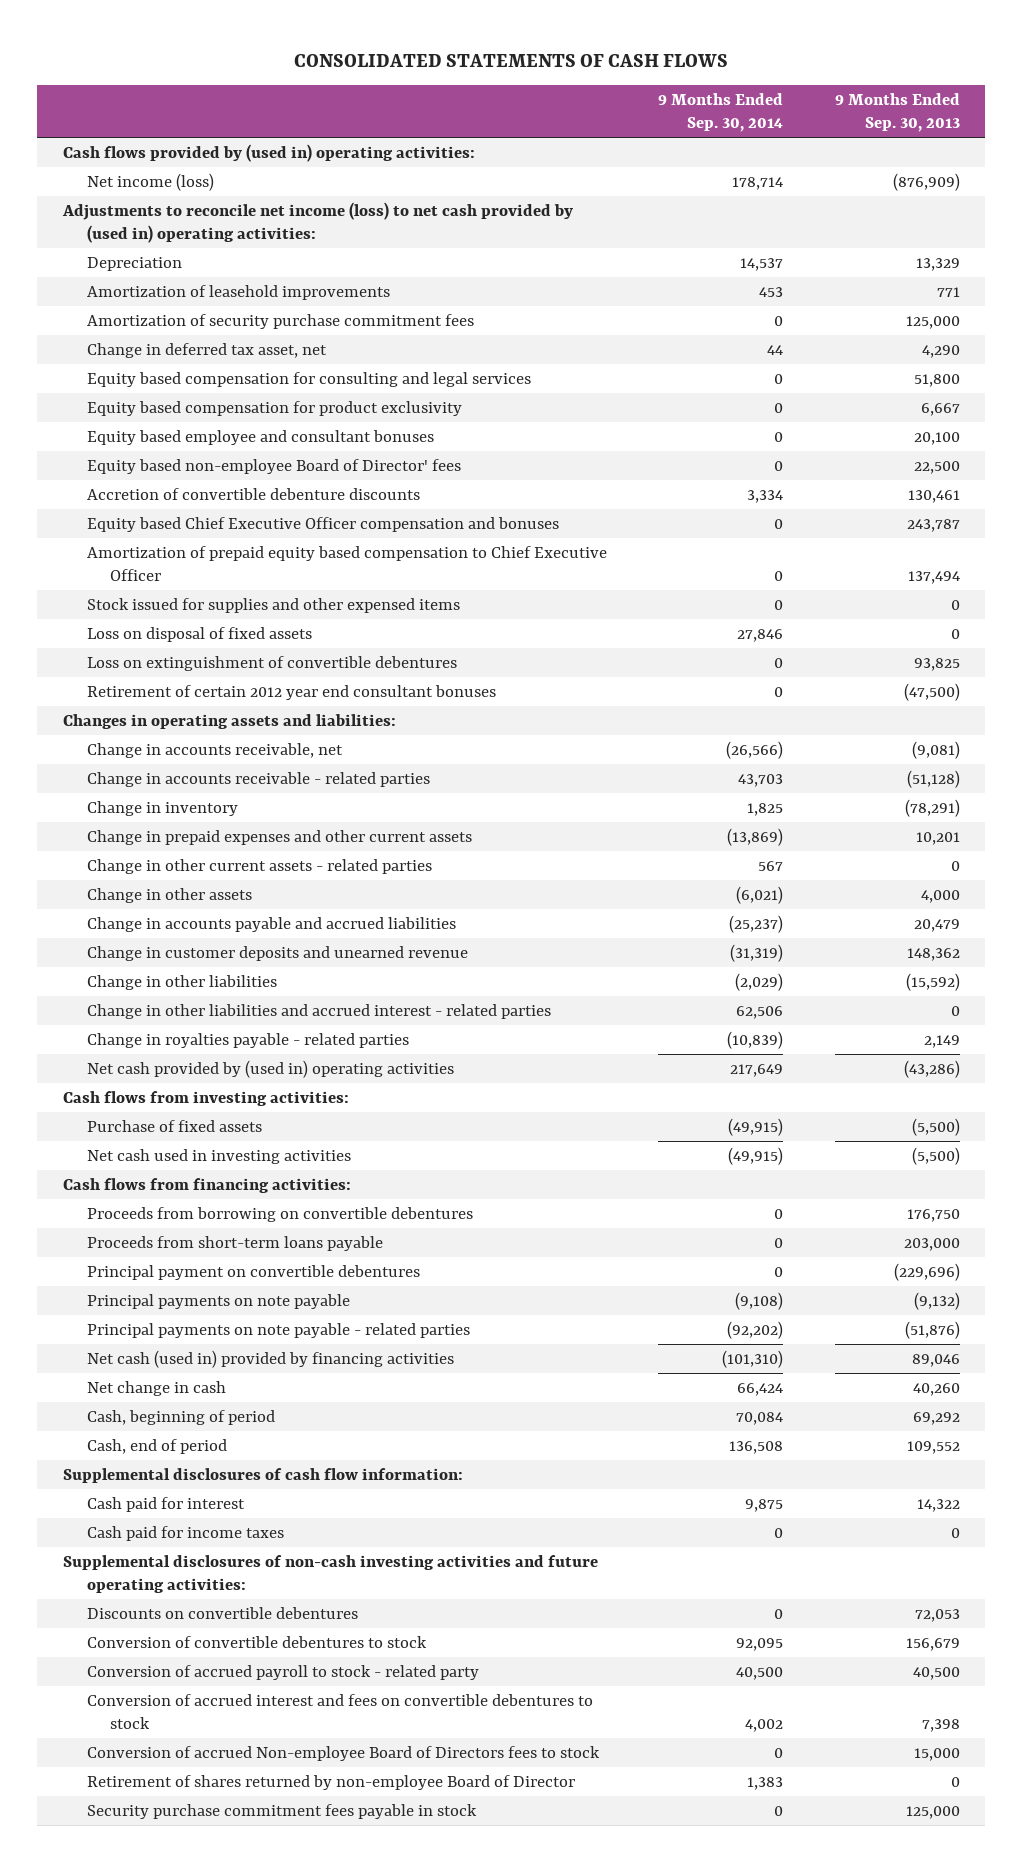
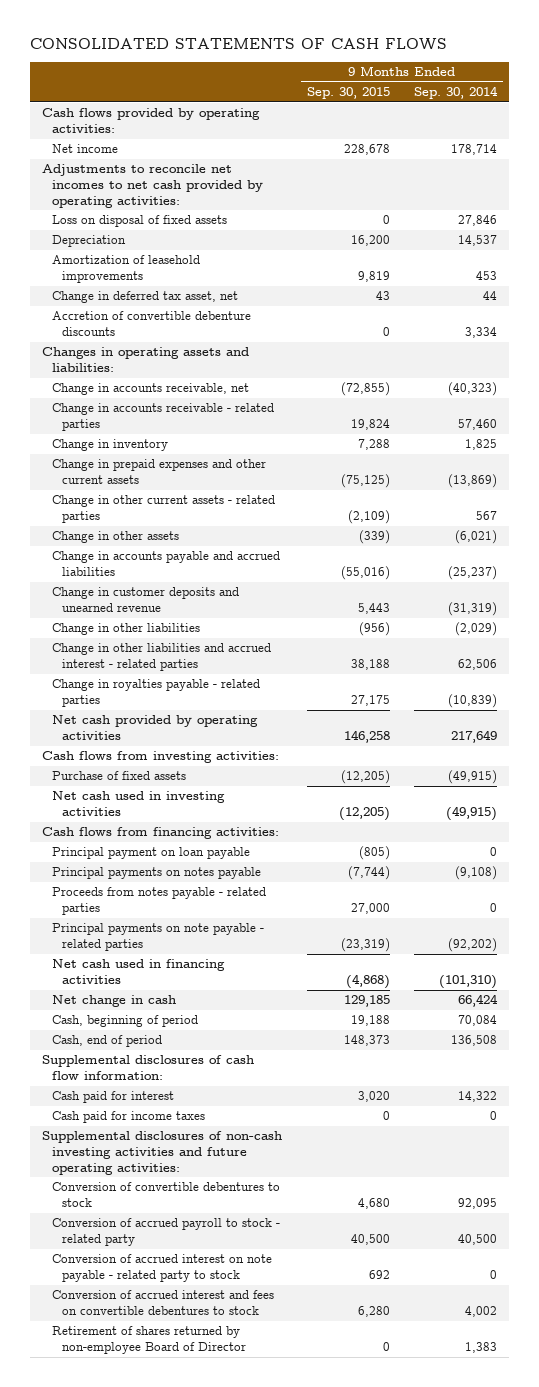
[834,93,960,132] 9 Months Ended Sep. 30, 2013 -> none
none -> [306,86,390,99] Sep. 30, 2015
[63,144,476,163] Cash flows provided by (used in) operating activities: -> [42,108,261,134] Cash flows provided by operating activities:
[86,173,214,192] Net income (loss) -> [52,144,119,154] Net income
[62,202,574,243] Adjustments to reconcile net income (loss) to net cash provided by (used in) operating activities: -> [42,164,264,208] Adjustments to reconcile net incomes to net cash provided by operating activities:
[86,627,312,643] Loss on disposal of fixed assets -> [52,215,228,228] Loss on disposal of fixed assets
[86,314,474,330] Amortization of security purchase commitment fees -> none
[86,372,531,388] Equity based compensation for consulting and legal services -> none
[86,401,462,417] Equity based compensation for product exclusivity -> none
[86,430,434,446] Equity based employee and consultant bonuses -> none
[86,459,461,475] Equity based non-employee Board of Director' fees -> none
[86,517,559,533] Equity based Chief Executive Officer compensation and bonuses -> none
[86,546,607,581] Amortization of prepaid equity based compensation to Chief Executive Officer -> none
[86,598,460,614] Stock issued for supplies and other expensed items -> none
[86,656,457,672] Loss on extinguishment of convertible debentures -> none
[86,685,496,701] Retirement of certain 2012 year end consultant bonuses -> none
[726,741,784,760] (26,566) -> [448,382,498,397] (40,323)
[738,774,784,788] 43,703 -> [458,419,498,431] 57,460
[86,1060,454,1079] Net cash provided by (used in) operating activities -> [52,715,259,741] Net cash provided by operating activities
[86,1207,473,1223] Proceeds from borrowing on convertible debentures -> none
[86,1236,383,1252] Proceeds from short-term loans payable -> none
[86,1265,420,1281] Principal payment on convertible debentures -> none
none -> [52,847,251,860] Principal payment on loan payable
[86,1294,350,1310] Principal payments on note payable -> [52,867,262,880] Principal payments on notes payable
none -> [52,887,267,916] Proceeds from notes payable - related parties
[86,1350,454,1369] Net cash (used in) provided by financing activities -> [52,959,226,985] Net cash used in financing activities
[745,1499,784,1513] 9,875 -> [458,1091,498,1103] 14,322
[86,1607,358,1620] Discounts on convertible debentures -> none
none -> [52,1254,273,1283] Conversion of accrued interest on note payable - related party to stock
[86,1746,600,1762] Conversion of accrued Non-employee Board of Directors fees to stock -> none
[86,1804,477,1820] Security purchase commitment fees payable in stock -> none

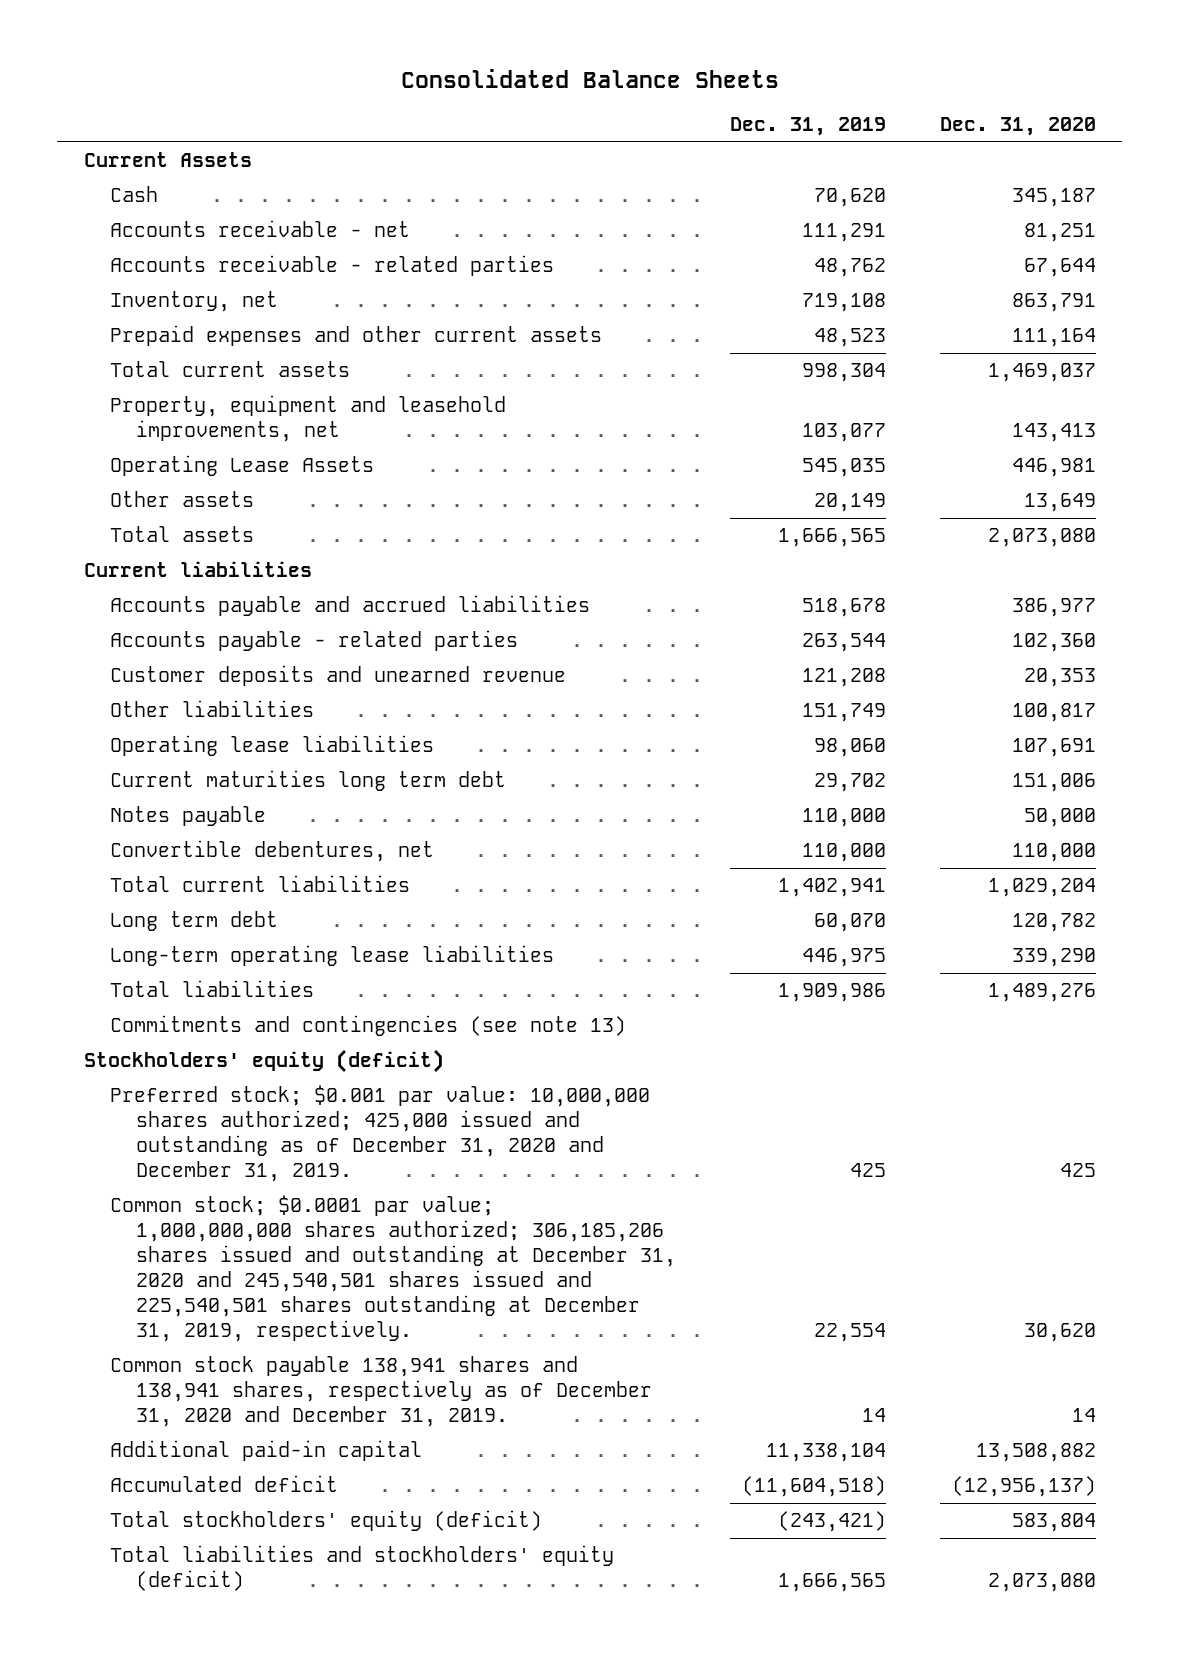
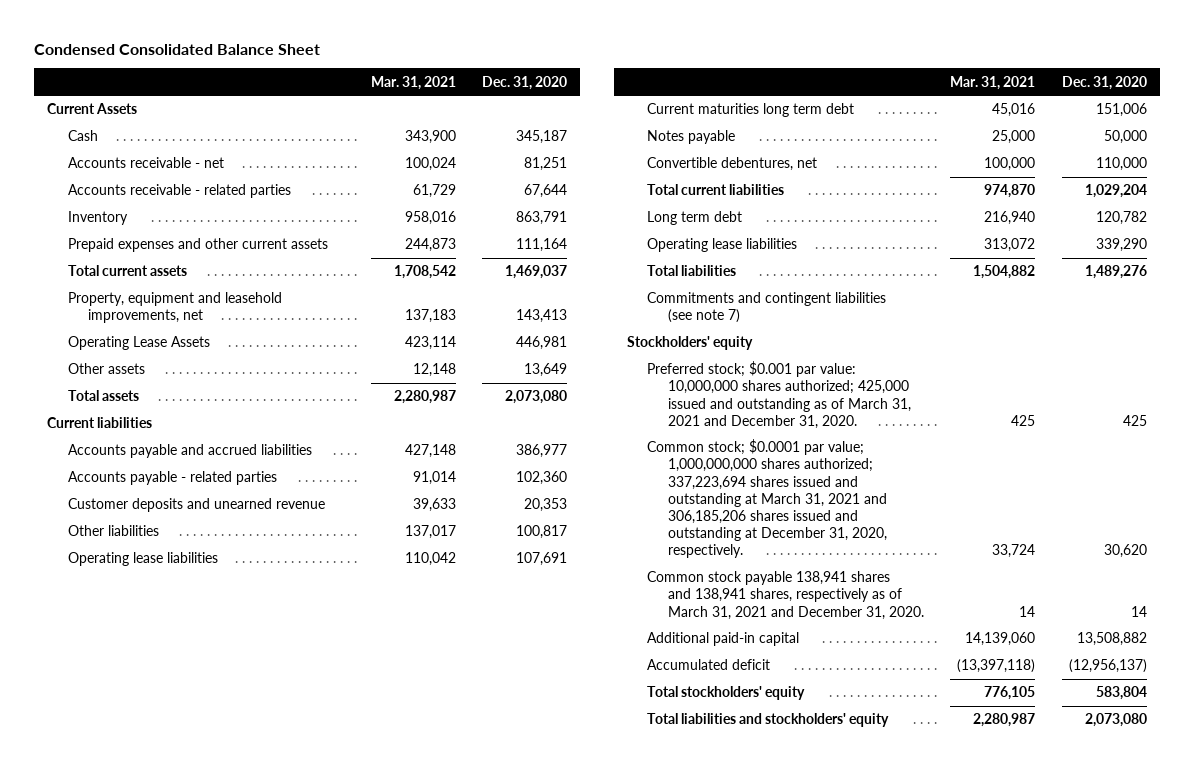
[400,68,779,88] Consolidated Balance Sheets -> [34,43,321,55] Condensed Consolidated Balance Sheet
[729,117,886,137] Dec. 31, 2019 -> none
none -> [370,75,456,90] Mar. 31, 2021
[110,291,279,313] Inventory, net -> [67,211,128,226] Inventory
[110,945,555,967] Long-term operating lease liabilities -> [647,238,798,253] Operating lease liabilities
[110,1015,627,1037] Commitments and contingencies (see note 13) -> [647,292,887,324] Commitments and contingent liabilities (see note 7)
[83,1049,444,1074] Stockholders' equity (deficit) -> [627,336,754,351] Stockholders' equity
[110,1085,651,1183] Preferred stock; $0.001 par value: 10,000,000 shares authorized; 425,000 issued and outstanding as of December 31, 2020 and December 31, 2019. -> [647,361,911,429] Preferred stock; $0.001 par value: 10,000,000 shares authorized; 425,000 issued and outstanding as of March 31, 2021 and December 31, 2020.
[110,1195,677,1343] Common stock; $0.0001 par value; 1,000,000,000 shares authorized; 306,185,206 shares issued and outstanding at December 31, 2020 and 245,540,501 shares issued and 225,540,501 shares outstanding at December 31, 2019, respectively. -> [647,439,887,559] Common stock; $0.0001 par value; 1,000,000,000 shares authorized; 337,223,694 shares issued and outstanding at March 31, 2021 and 306,185,206 shares issued and outstanding at December 31, 2020, respectively.
[110,1356,653,1428] Common stock payable 138,941 shares and 138,941 shares, respectively as of December 31, 2020 and December 31, 2019. -> [647,571,924,620] Common stock payable 138,941 shares and 138,941 shares, respectively as of March 31, 2021 and December 31, 2020.
[110,1510,543,1532] Total stockholders' equity (deficit) -> [647,686,806,701] Total stockholders' equity
[110,1545,615,1592] Total liabilities and stockholders' equity (deficit) -> [647,713,890,728] Total liabilities and stockholders' equity

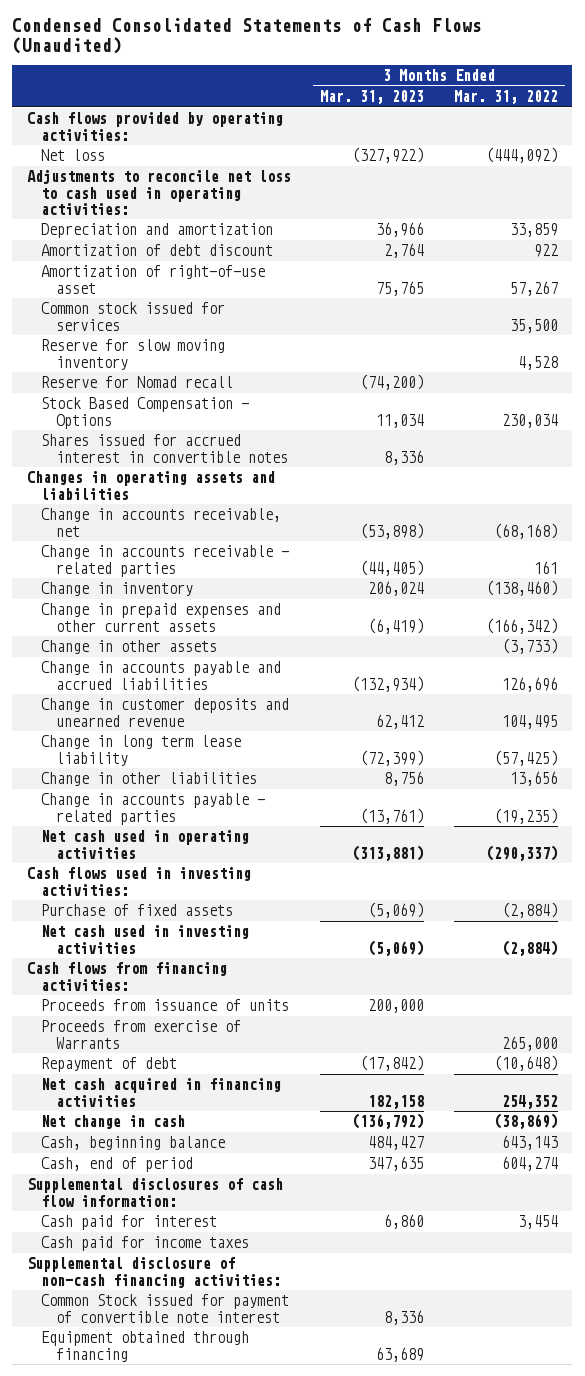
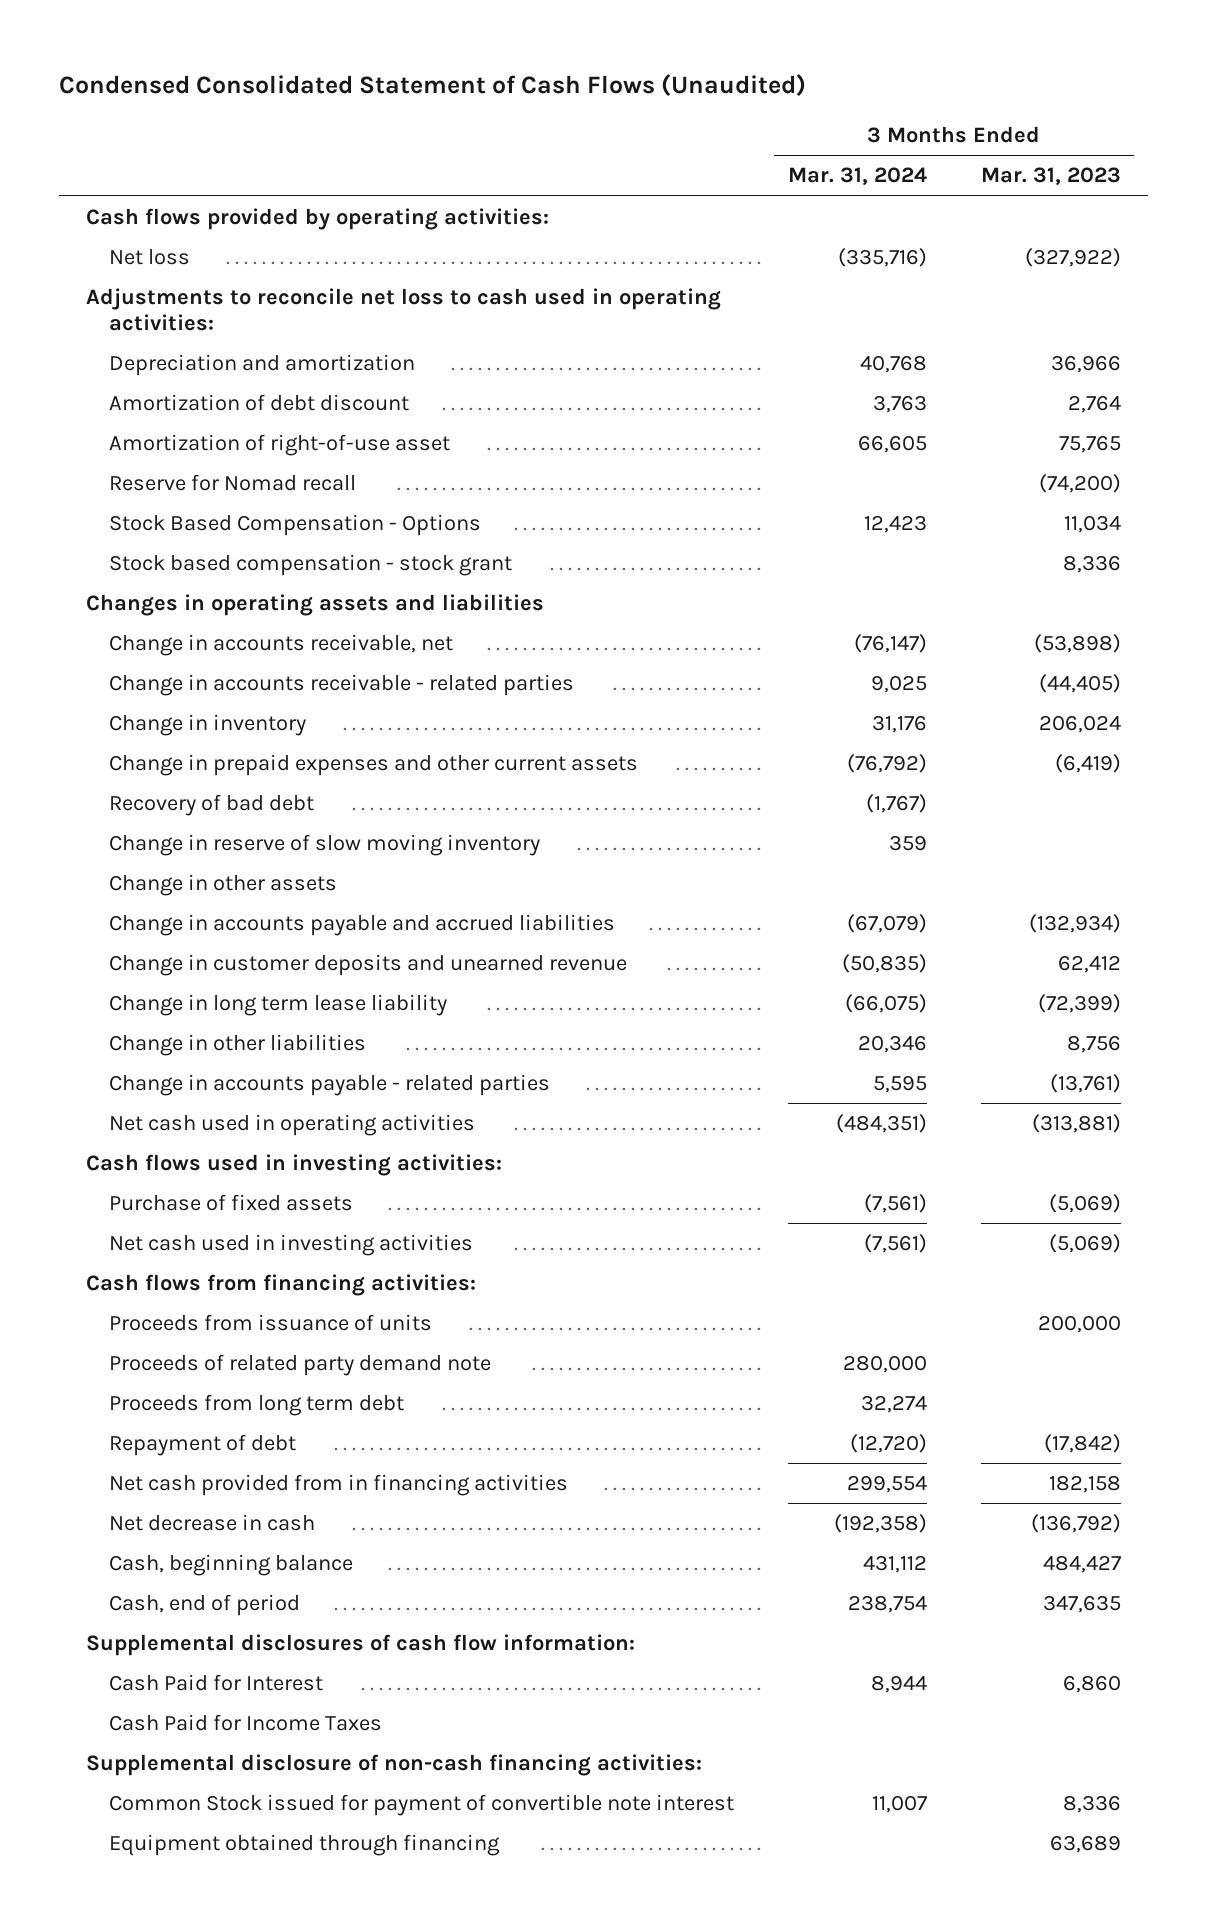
[12,18,483,54] Condensed Consolidated Statements of Cash Flows (Unaudited) -> [59,74,807,97] Condensed Consolidated Statement of Cash Flows (Unaudited)
[453,90,558,105] Mar. 31, 2022 -> none
none -> [787,167,927,186] Mar. 31, 2024
[41,302,226,331] Common stock issued for services -> none
[41,339,226,370] Reserve for slow moving inventory -> none
[41,434,288,463] Shares issued for accrued interest in convertible notes -> [108,553,512,576] Stock based compensation - stock grant
none -> [108,793,314,816] Recovery of bad debt
none -> [108,833,540,856] Change in reserve of slow moving inventory
[41,1020,242,1049] Proceeds from exercise of Warrants -> none
none -> [108,1353,491,1376] Proceeds of related party demand note
none -> [108,1393,404,1416] Proceeds from long term debt
[41,1078,282,1107] Net cash acquired in financing activities -> [108,1473,568,1496] Net cash provided from in financing activities
[41,1115,186,1130] Net change in cash -> [108,1513,315,1531] Net decrease in cash
[41,1215,218,1231] Cash paid for interest -> [108,1673,323,1691] Cash Paid for Interest
[41,1236,250,1252] Cash paid for income taxes -> [108,1713,382,1731] Cash Paid for Income Taxes

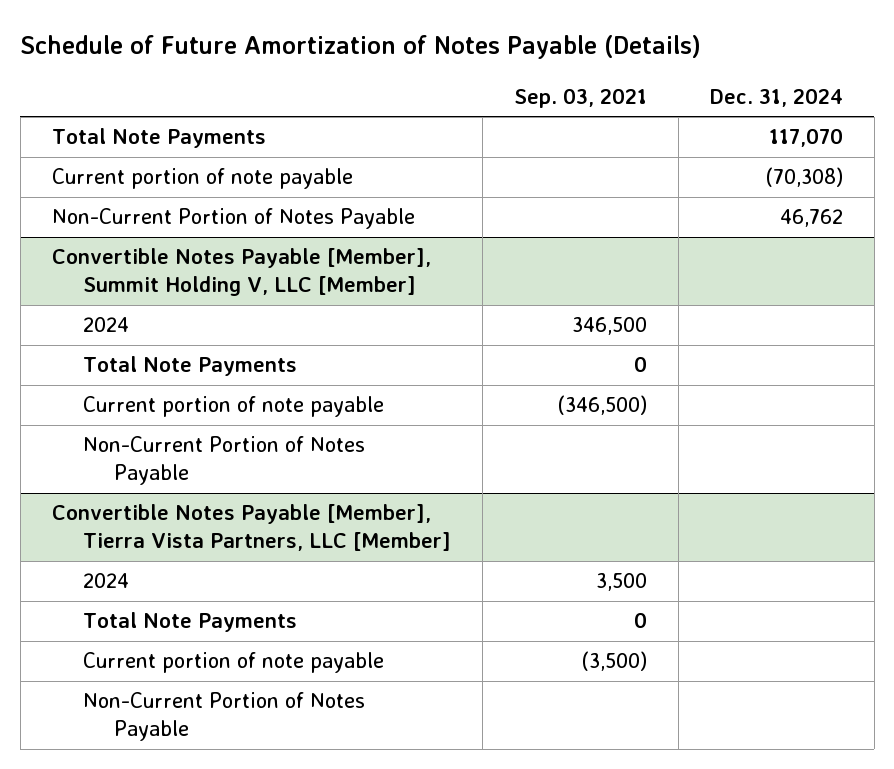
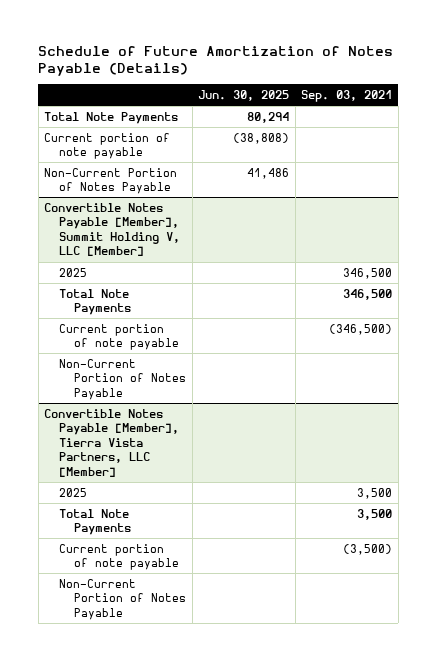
[709,87,843,107] Dec. 31, 2024 -> none
none -> [198,90,290,102] Jun. 30, 2025
[82,317,129,333] 2024 -> [59,267,88,277] 2025
[633,356,647,373] 0 -> [343,288,393,300] 346,500
[82,573,129,589] 2024 -> [59,487,88,497] 2025
[633,612,647,629] 0 -> [357,508,393,520] 3,500

